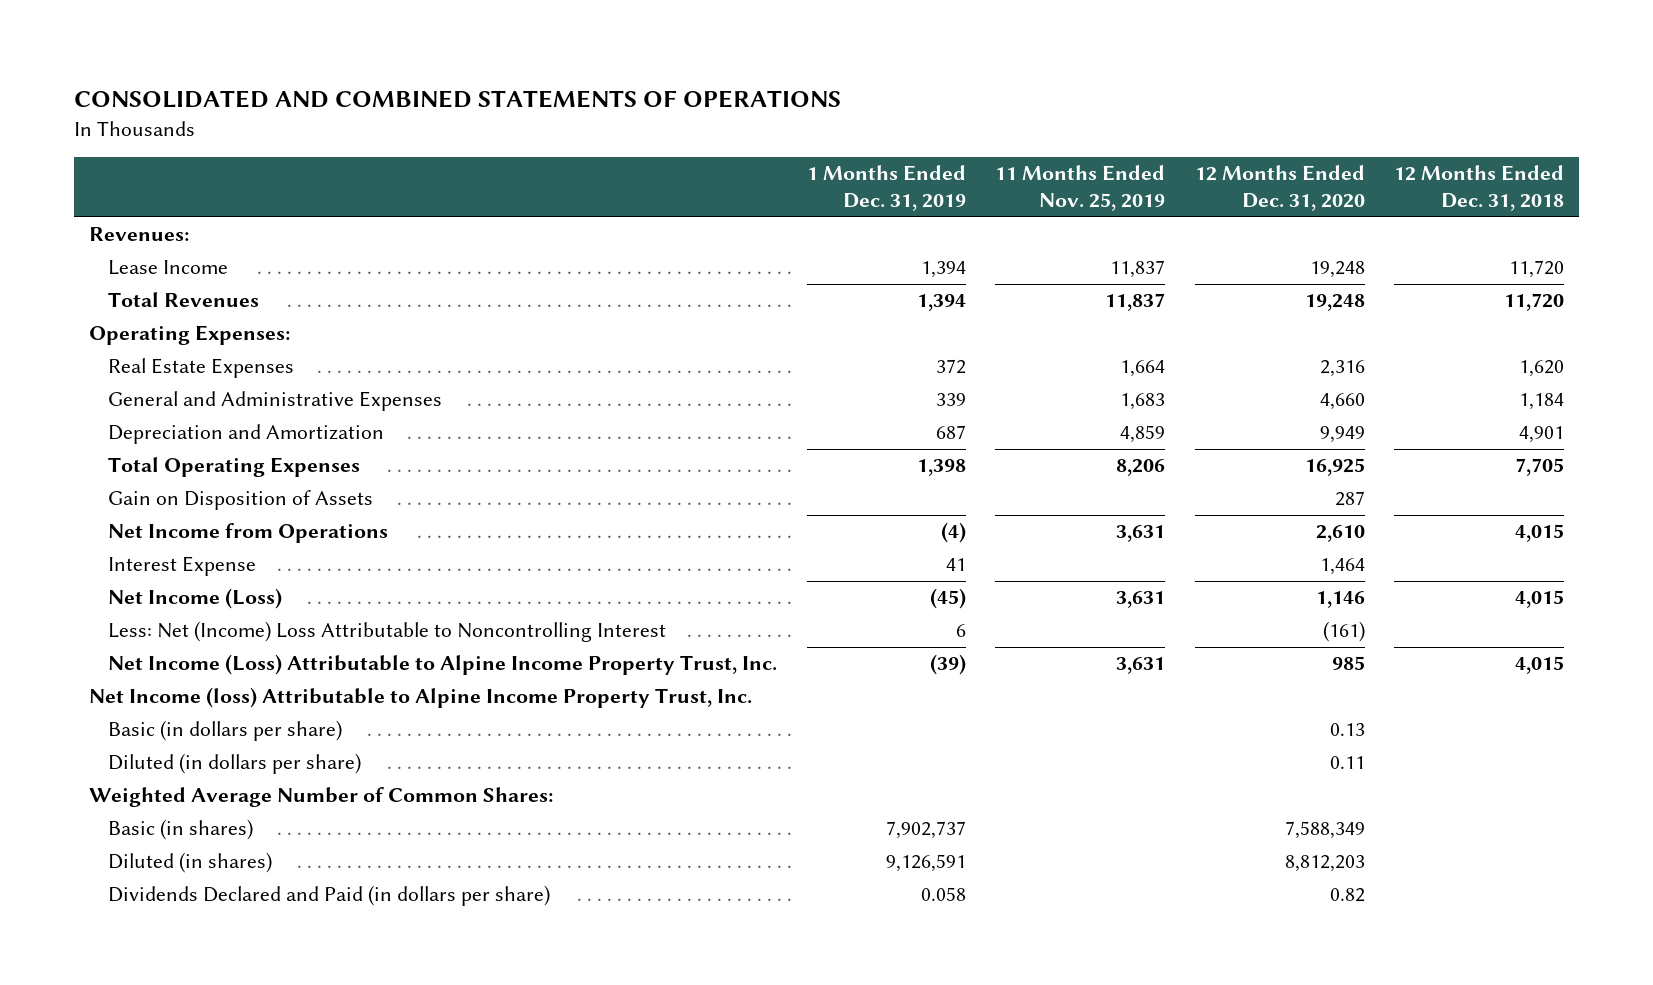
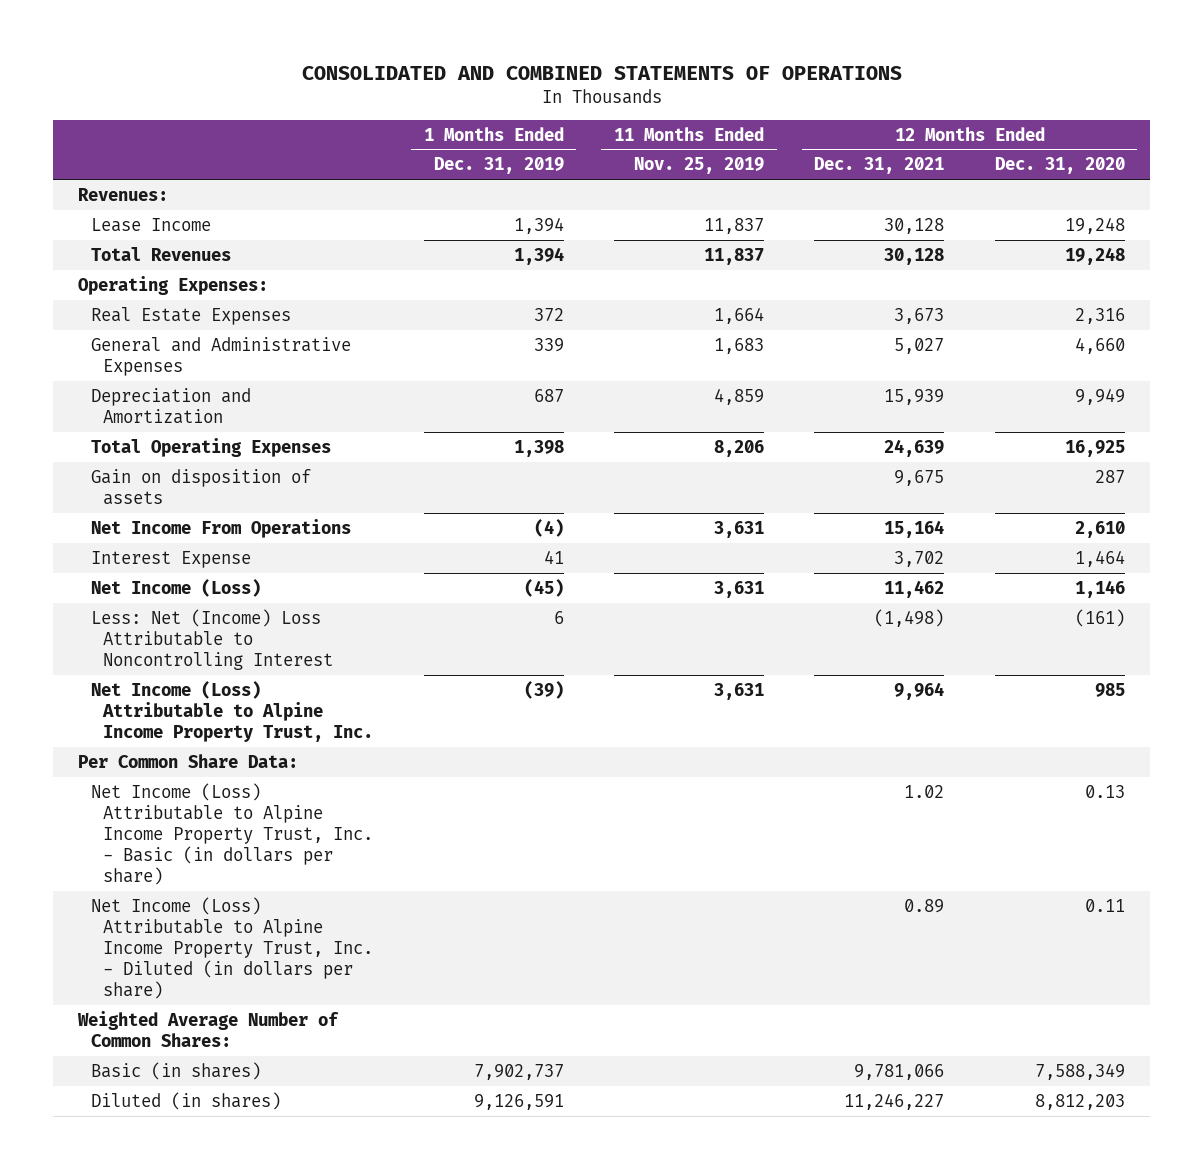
[1394,165,1565,212] 12 Months Ended Dec. 31, 2018 -> none
none -> [814,157,945,175] Dec. 31, 2021
[108,490,374,511] Gain on Disposition of Assets -> [90,468,311,505] Gain on disposition of assets
[108,523,389,544] Net Income from Operations -> [90,518,351,538] Net Income From Operations
[88,687,752,709] Net Income (loss) Attributable to Alpine Income Property Trust, Inc. -> [78,753,299,768] Per Common Share Data:
[108,720,343,742] Basic (in dollars per share) -> [90,782,374,885] Net Income (Loss) Attributable to Alpine Income Property Trust, Inc. - Basic (in dollars per share)
[108,753,362,775] Diluted (in dollars per share) -> [90,896,374,999] Net Income (Loss) Attributable to Alpine Income Property Trust, Inc. - Diluted (in dollars per share)
[108,885,551,907] Dividends Declared and Paid (in dollars per share) -> none

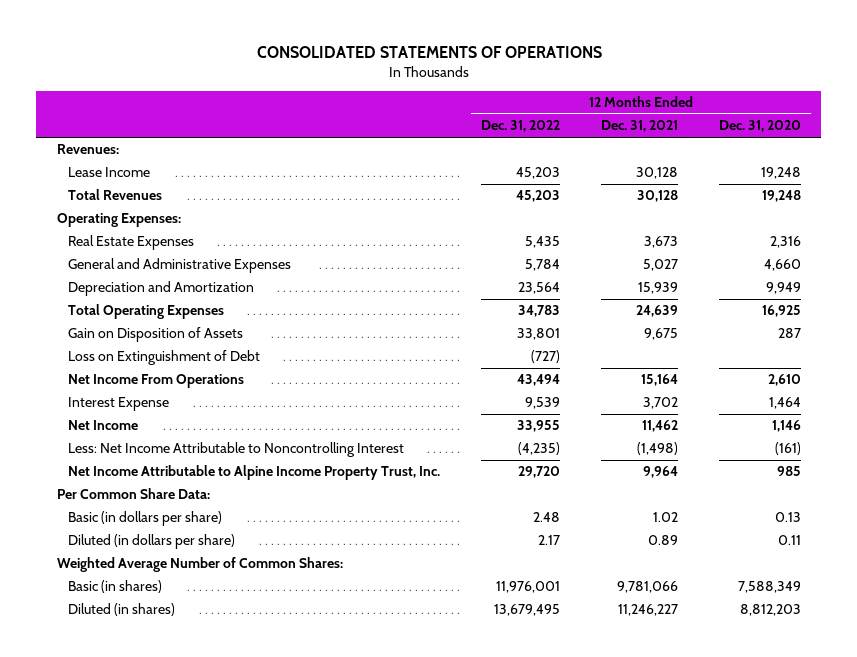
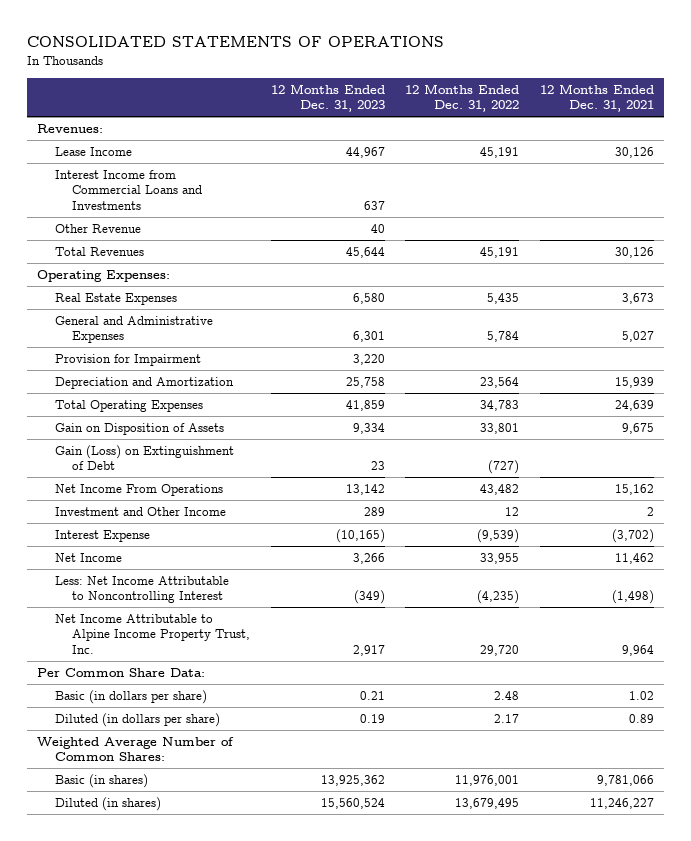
[718,120,801,133] Dec. 31, 2020 -> none
none -> [270,83,385,113] 12 Months Ended Dec. 31, 2023
[515,167,560,180] 45,203 -> [480,146,520,158] 45,191
[635,167,678,180] 30,128 -> [614,146,654,158] 30,126
none -> [54,169,202,210] Interest Income from Commercial Loans and Investments
none -> [54,223,141,233] Other Revenue
[515,190,560,203] 45,203 -> [480,246,520,258] 45,191
[636,190,678,203] 30,128 -> [614,246,654,258] 30,126
none -> [54,353,201,366] Provision for Impairment
[67,350,260,366] Loss on Extinguishment of Debt -> [54,444,234,471] Gain (Loss) on Extinguishment of Debt
[516,374,560,387] 43,494 -> [480,483,520,495] 43,482
[640,374,678,387] 15,164 -> [614,483,654,495] 15,162
none -> [54,506,226,516] Investment and Other Income
[524,397,560,410] 9,539 -> [477,528,520,543] (9,539)
[642,397,678,410] 3,702 -> [611,528,654,543] (3,702)

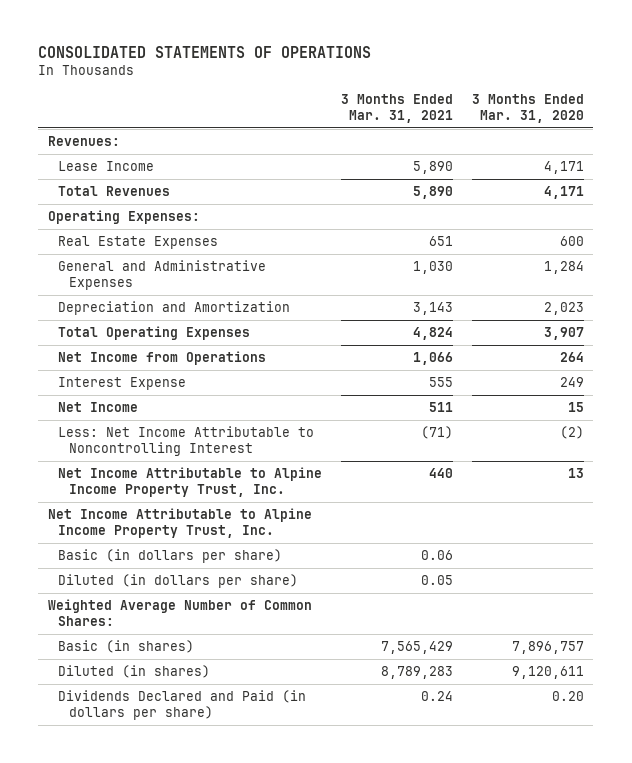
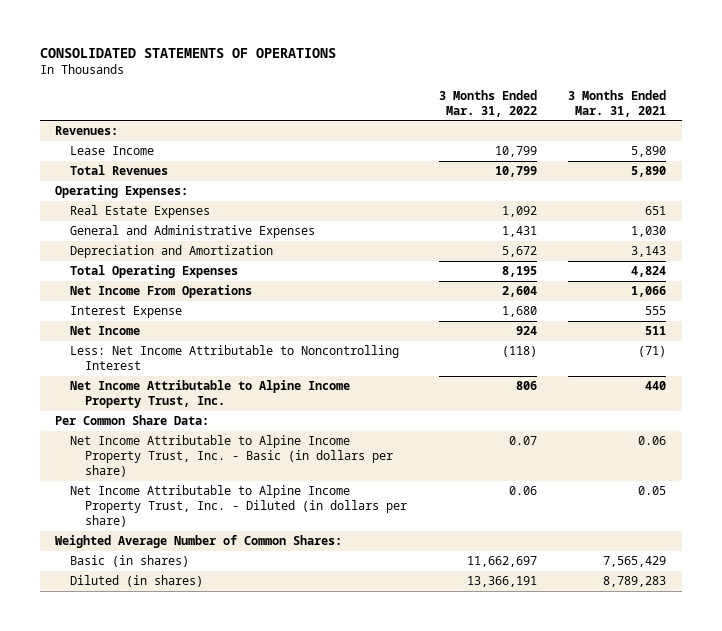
[471,94,584,124] 3 Months Ended Mar. 31, 2020 -> none
none -> [438,89,537,117] 3 Months Ended Mar. 31, 2022
[58,351,267,366] Net Income from Operations -> [70,285,253,299] Net Income From Operations
[47,508,312,538] Net Income Attributable to Alpine Income Property Trust, Inc. -> [55,415,210,426] Per Common Share Data:
[58,549,283,564] Basic (in dollars per share) -> [70,435,393,477] Net Income Attributable to Alpine Income Property Trust, Inc. - Basic (in dollars per share)
[58,574,299,589] Diluted (in dollars per share) -> [70,485,407,527] Net Income Attributable to Alpine Income Property Trust, Inc. - Diluted (in dollars per share)
[58,690,307,720] Dividends Declared and Paid (in dollars per share) -> none

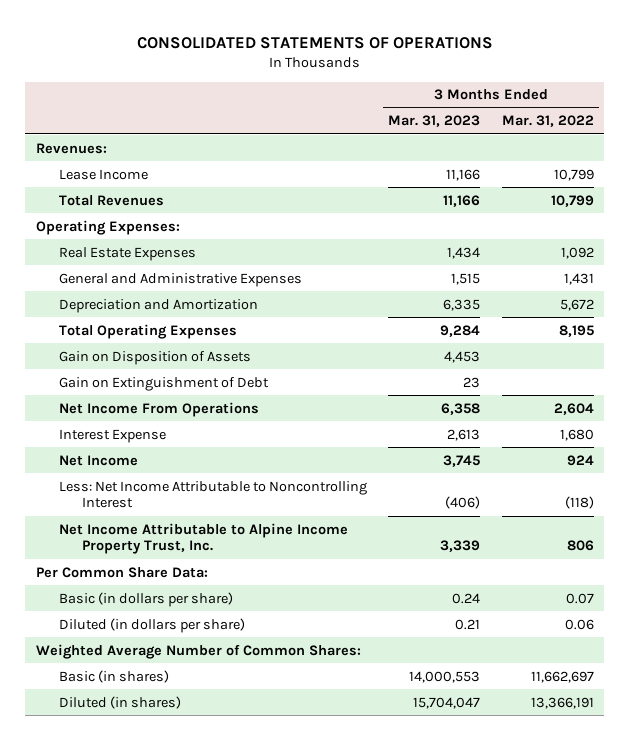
[568,89,667,117] 3 Months Ended Mar. 31, 2021 -> none
none -> [388,115,481,128] Mar. 31, 2023
none -> [58,350,251,365] Gain on Disposition of Assets
none -> [58,376,269,391] Gain on Extinguishment of Debt
[70,435,393,477] Net Income Attributable to Alpine Income Property Trust, Inc. - Basic (in dollars per share) -> [58,591,233,607] Basic (in dollars per share)
[70,485,407,527] Net Income Attributable to Alpine Income Property Trust, Inc. - Diluted (in dollars per share) -> [58,617,245,633] Diluted (in dollars per share)

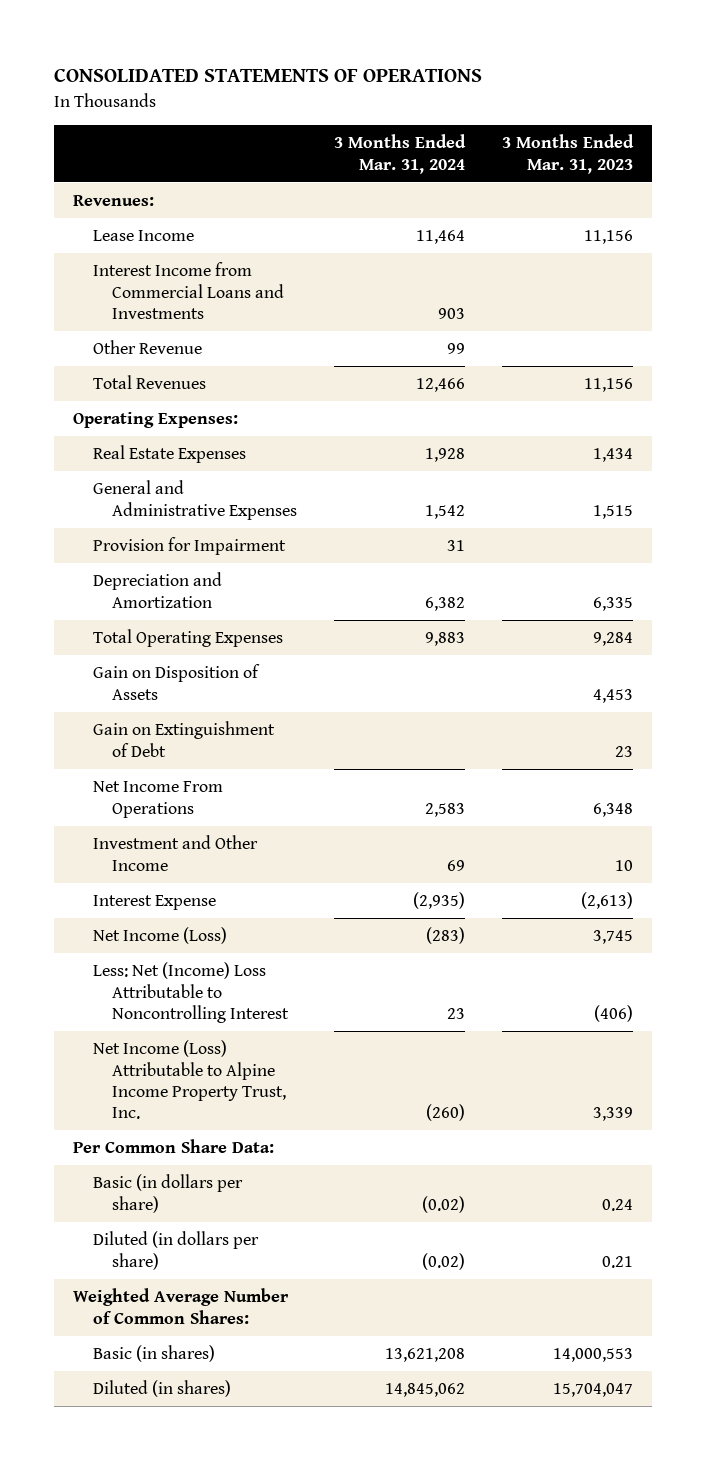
[501,115,594,128] Mar. 31, 2022 -> none
none -> [334,134,467,174] 3 Months Ended Mar. 31, 2024
[446,168,481,181] 11,166 -> [584,230,634,245] 11,156
none -> [92,262,285,320] Interest Income from Commercial Loans and Investments
none -> [92,340,202,355] Other Revenue
[443,194,481,207] 11,166 -> [584,378,634,393] 11,156
none -> [92,537,286,556] Provision for Impairment
[441,402,481,415] 6,358 -> [593,802,634,817] 6,348
none -> [92,835,258,871] Investment and Other Income
[447,428,481,441] 2,613 -> [581,892,634,910] (2,613)
[58,454,138,466] Net Income -> [92,927,227,945] Net Income (Loss)
[58,480,367,509] Less: Net Income Attributable to Noncontrolling Interest -> [92,962,290,1024] Less: Net (Income) Loss Attributable to Noncontrolling Interest
[58,522,348,555] Net Income Attributable to Alpine Income Property Trust, Inc. -> [92,1040,287,1120] Net Income (Loss) Attributable to Alpine Income Property Trust, Inc.

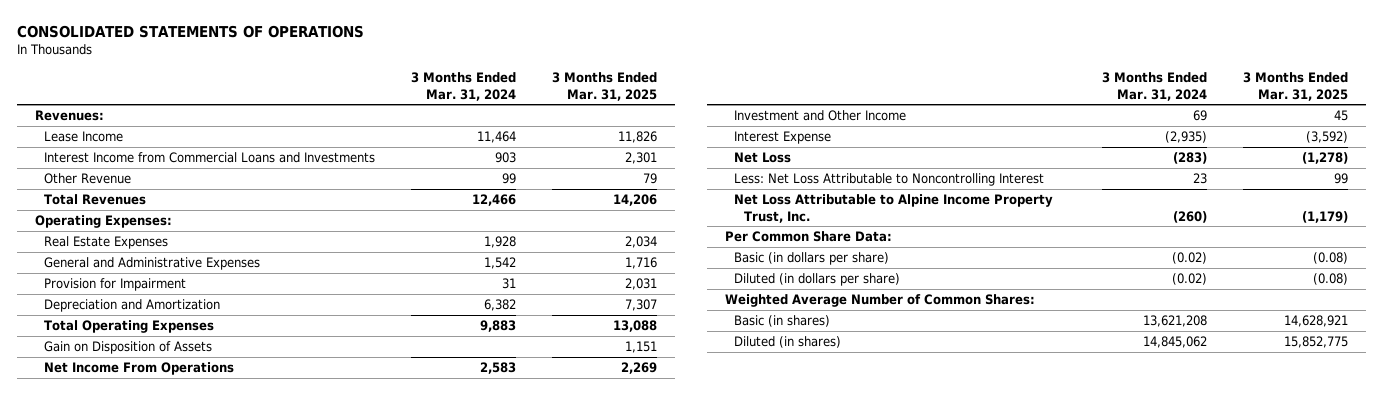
[502,134,635,174] 3 Months Ended Mar. 31, 2023 -> none
none -> [552,72,658,101] 3 Months Ended Mar. 31, 2025
[92,721,275,757] Gain on Extinguishment of Debt -> none
[92,927,227,945] Net Income (Loss) -> [734,152,792,164] Net Loss
[92,962,290,1024] Less: Net (Income) Loss Attributable to Noncontrolling Interest -> [734,173,1045,187] Less: Net Loss Attributable to Noncontrolling Interest
[92,1040,287,1120] Net Income (Loss) Attributable to Alpine Income Property Trust, Inc. -> [734,194,1054,223] Net Loss Attributable to Alpine Income Property Trust, Inc.

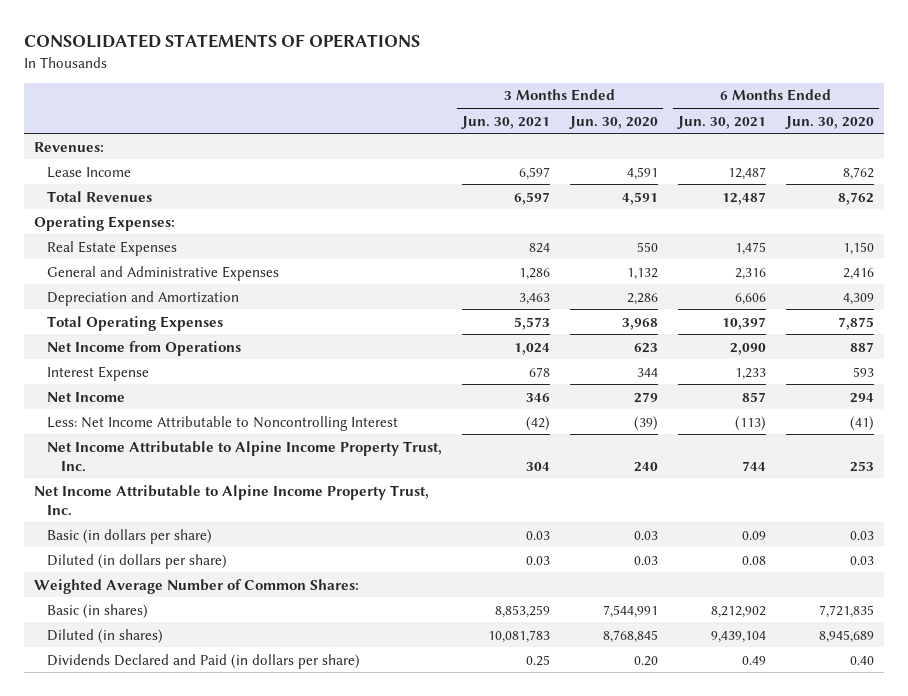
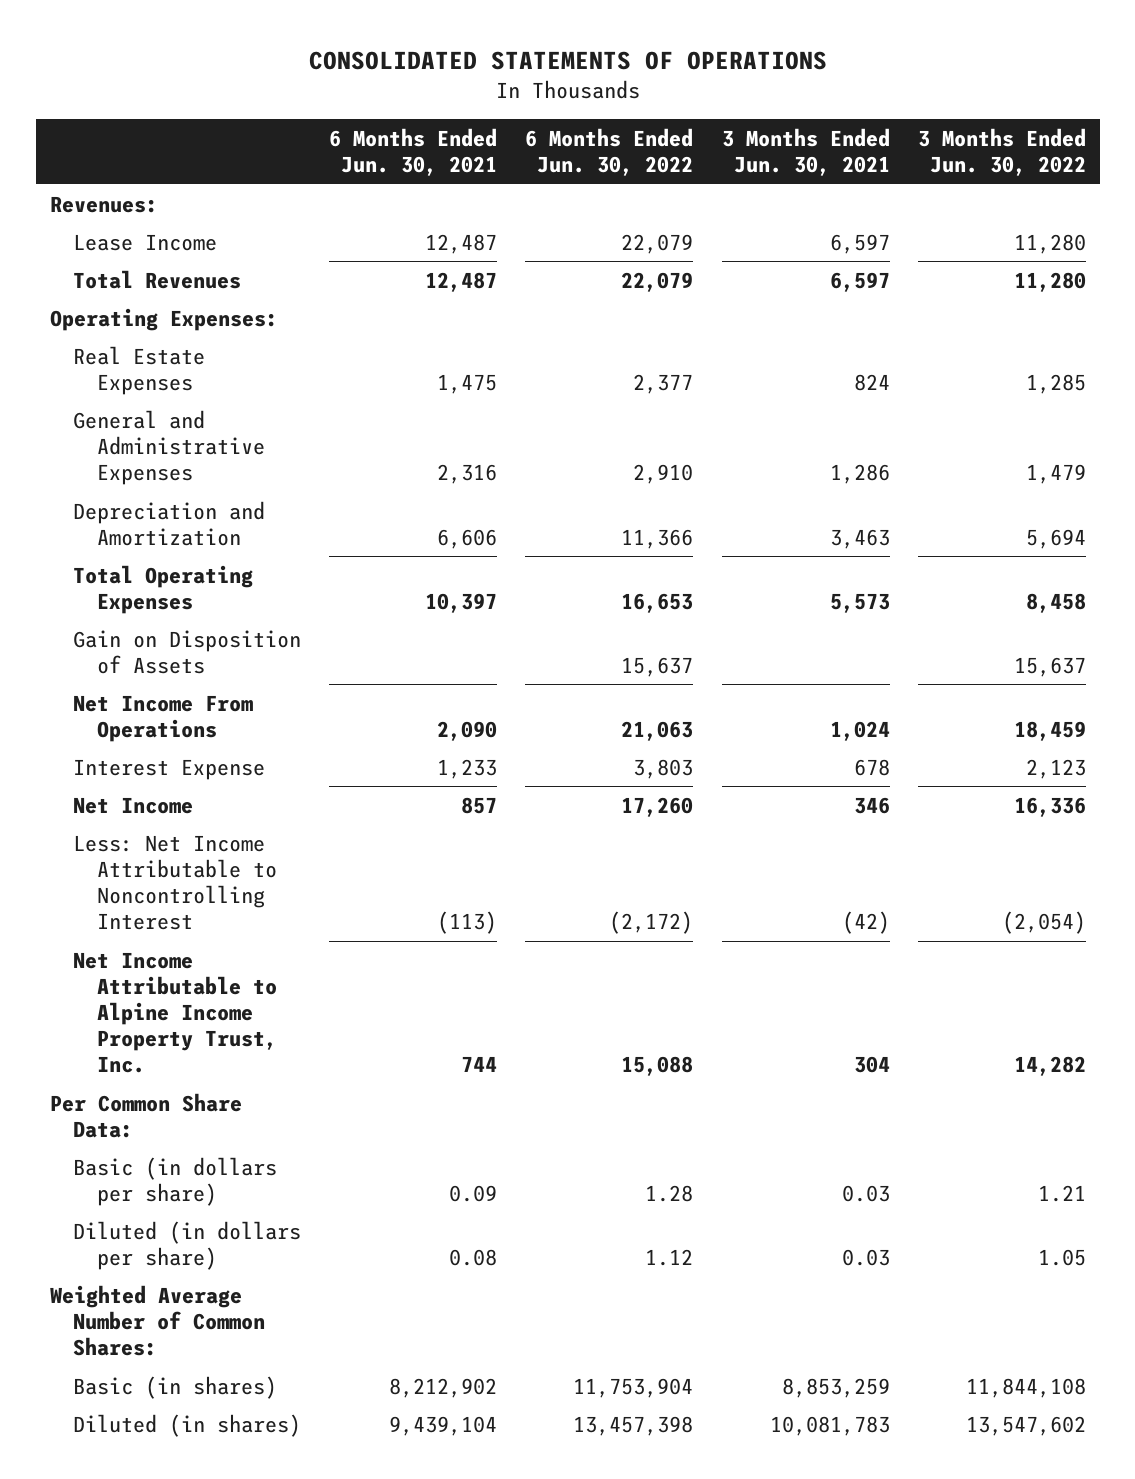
[568,115,658,129] Jun. 30, 2020 -> none
[784,115,874,129] Jun. 30, 2020 -> none
none -> [525,127,694,176] 6 Months Ended Jun. 30, 2022
none -> [917,127,1086,176] 3 Months Ended Jun. 30, 2022
none -> [73,629,302,674] Gain on Disposition of Assets
[47,340,242,356] Net Income from Operations -> [73,694,254,742] Net Income From Operations
[33,484,429,516] Net Income Attributable to Alpine Income Property Trust, Inc. -> none
none -> [49,1092,242,1138] Per Common Share Data:
[47,653,361,669] Dividends Declared and Paid (in dollars per share) -> none

